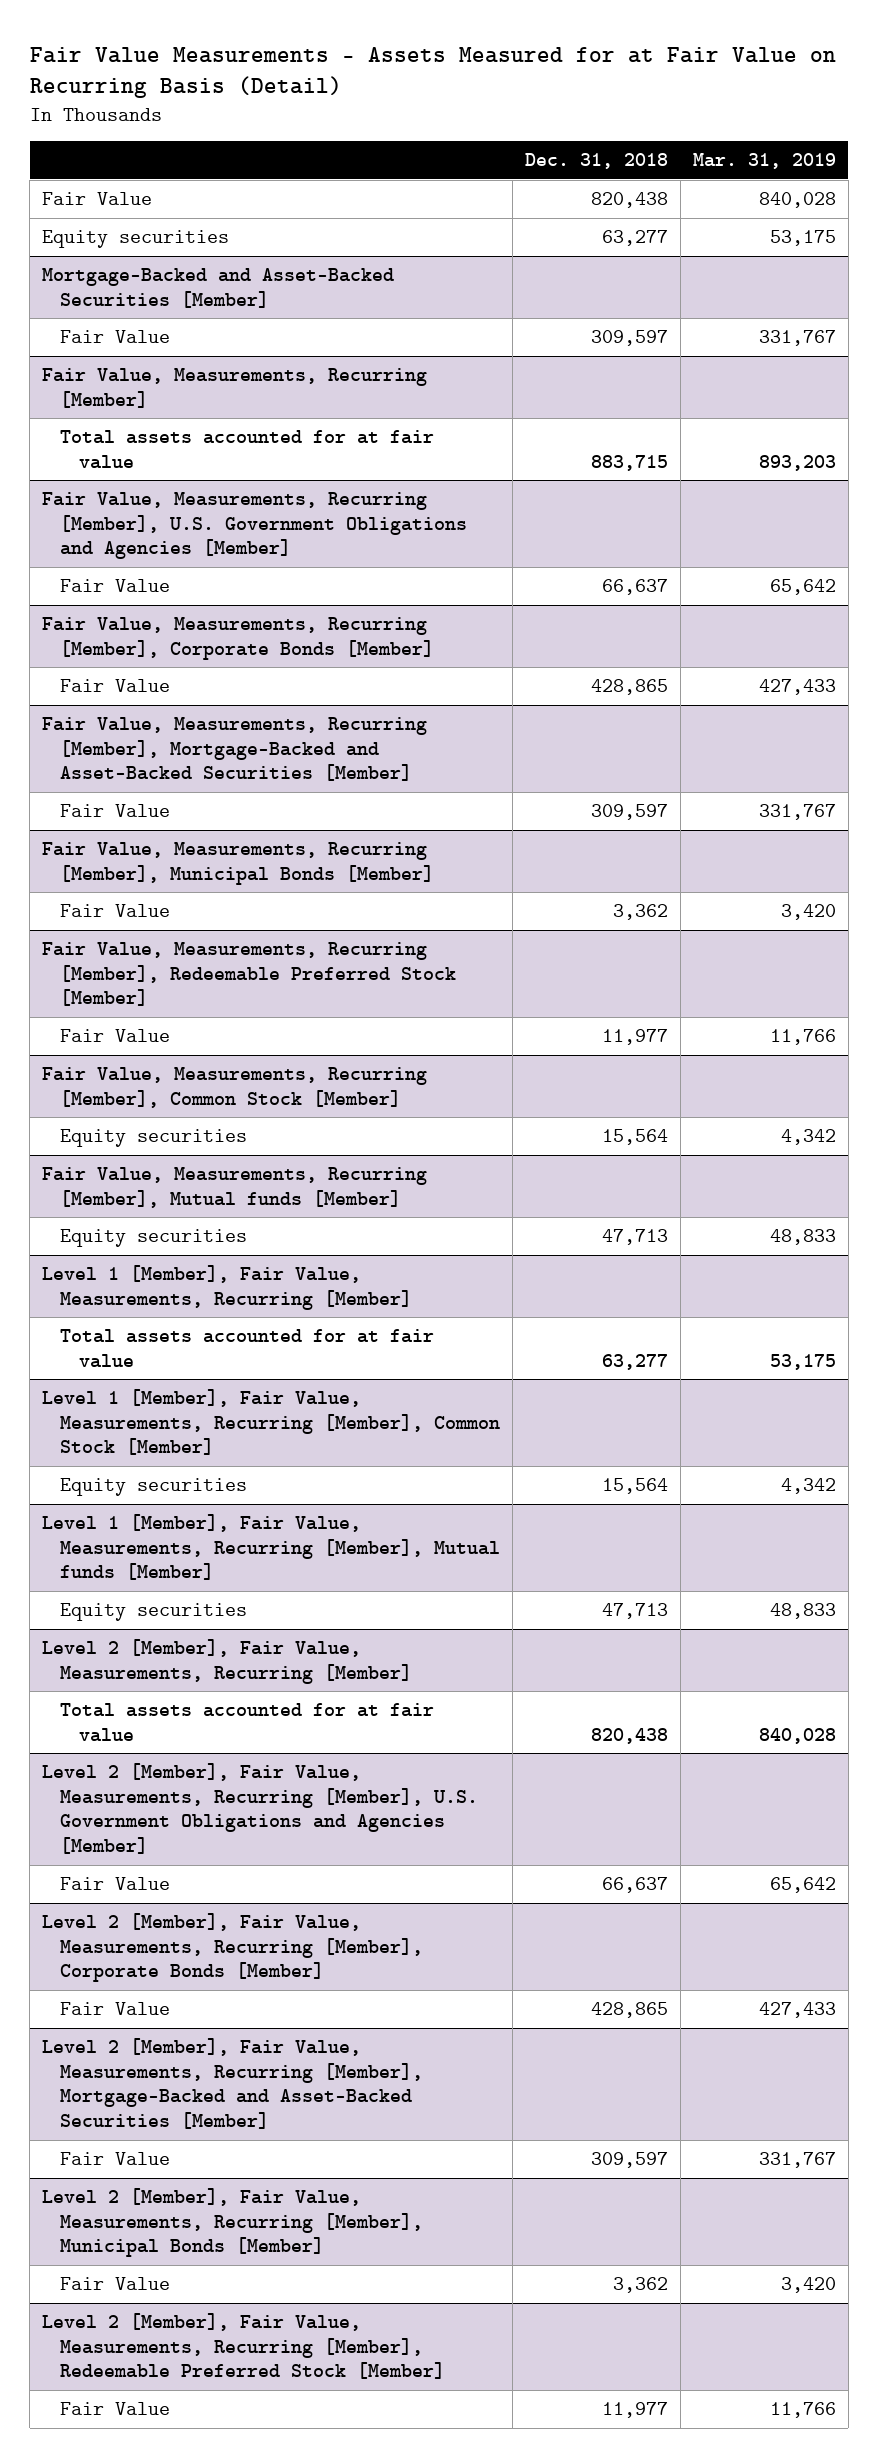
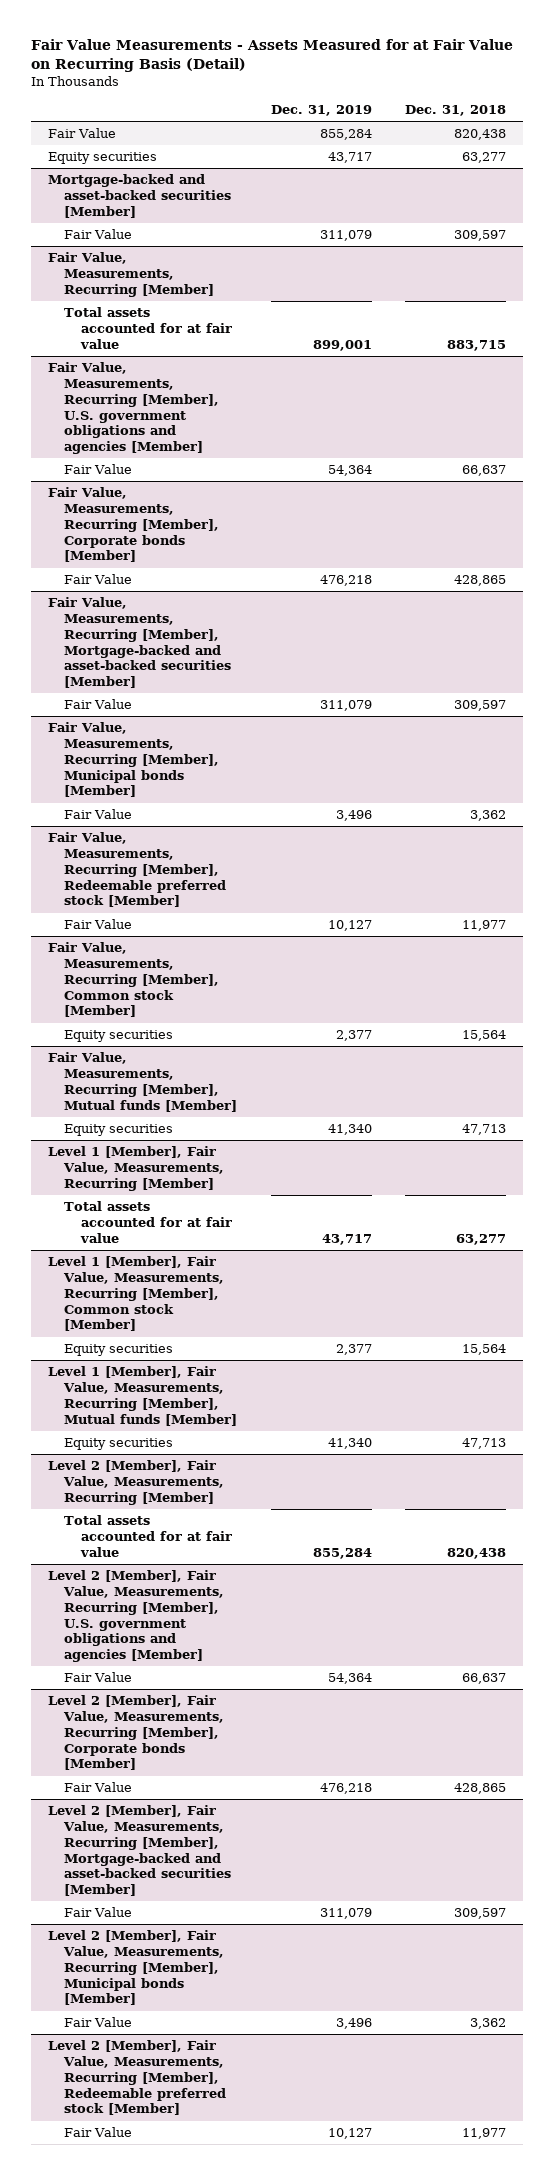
[692,153,836,170] Mar. 31, 2019 -> none
none -> [270,105,372,117] Dec. 31, 2019
[42,268,395,308] Mortgage-Backed and Asset-Backed Securities [Member] -> [47,174,232,218] Mortgage-backed and asset-backed securities [Member]
[42,492,468,560] Fair Value, Measurements, Recurring [Member], U.S. Government Obligations and Agencies [Member] -> [47,362,220,455] Fair Value, Measurements, Recurring [Member], U.S. government obligations and agencies [Member]
[42,617,435,660] Fair Value, Measurements, Recurring [Member], Corporate Bonds [Member] -> [47,487,220,563] Fair Value, Measurements, Recurring [Member], Corporate bonds [Member]
[42,717,428,782] Fair Value, Measurements, Recurring [Member], Mortgage-Backed and Asset-Backed Securities [Member] -> [47,597,232,689] Fair Value, Measurements, Recurring [Member], Mortgage-backed and asset-backed securities [Member]
[42,842,435,885] Fair Value, Measurements, Recurring [Member], Municipal Bonds [Member] -> [47,722,220,798] Fair Value, Measurements, Recurring [Member], Municipal bonds [Member]
[42,942,457,1007] Fair Value, Measurements, Recurring [Member], Redeemable Preferred Stock [Member] -> [47,832,227,908] Fair Value, Measurements, Recurring [Member], Redeemable preferred stock [Member]
[42,1067,428,1108] Fair Value, Measurements, Recurring [Member], Common Stock [Member] -> [47,942,220,1018] Fair Value, Measurements, Recurring [Member], Common stock [Member]
[42,1389,501,1456] Level 1 [Member], Fair Value, Measurements, Recurring [Member], Common Stock [Member] -> [47,1256,225,1332] Level 1 [Member], Fair Value, Measurements, Recurring [Member], Common stock [Member]
[42,1763,479,1855] Level 2 [Member], Fair Value, Measurements, Recurring [Member], U.S. Government Obligations and Agencies [Member] -> [47,1570,225,1663] Level 2 [Member], Fair Value, Measurements, Recurring [Member], U.S. government obligations and agencies [Member]
[42,1913,424,1983] Level 2 [Member], Fair Value, Measurements, Recurring [Member], Corporate Bonds [Member] -> [47,1695,225,1771] Level 2 [Member], Fair Value, Measurements, Recurring [Member], Corporate bonds [Member]
[42,2038,424,2130] Level 2 [Member], Fair Value, Measurements, Recurring [Member], Mortgage-Backed and Asset-Backed Securities [Member] -> [47,1805,232,1897] Level 2 [Member], Fair Value, Measurements, Recurring [Member], Mortgage-backed and asset-backed securities [Member]
[42,2188,424,2258] Level 2 [Member], Fair Value, Measurements, Recurring [Member], Municipal Bonds [Member] -> [47,1930,225,2006] Level 2 [Member], Fair Value, Measurements, Recurring [Member], Municipal bonds [Member]
[42,2313,446,2380] Level 2 [Member], Fair Value, Measurements, Recurring [Member], Redeemable Preferred Stock [Member] -> [47,2040,227,2116] Level 2 [Member], Fair Value, Measurements, Recurring [Member], Redeemable preferred stock [Member]

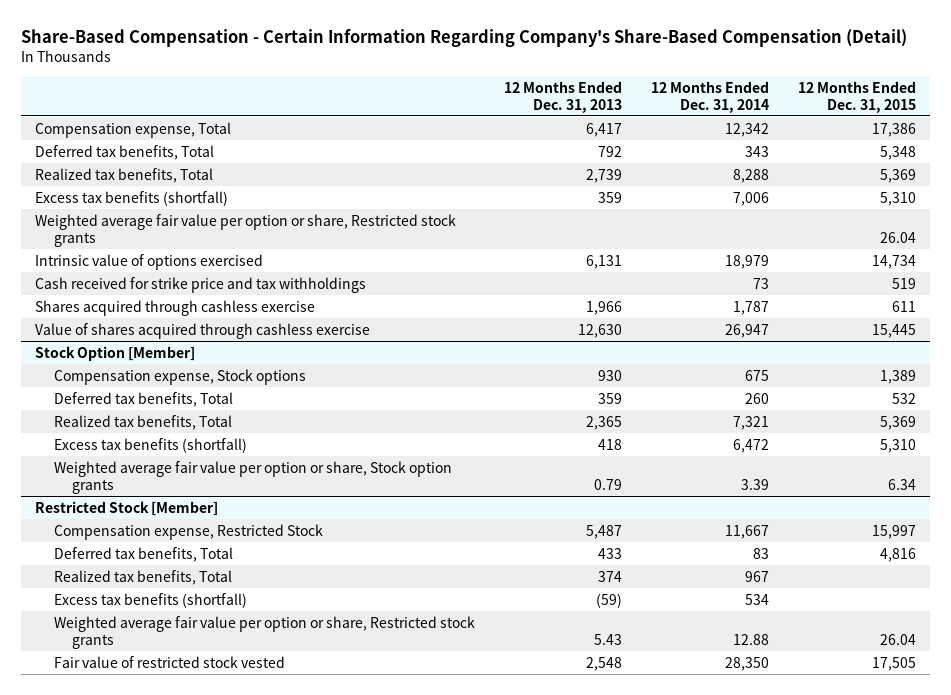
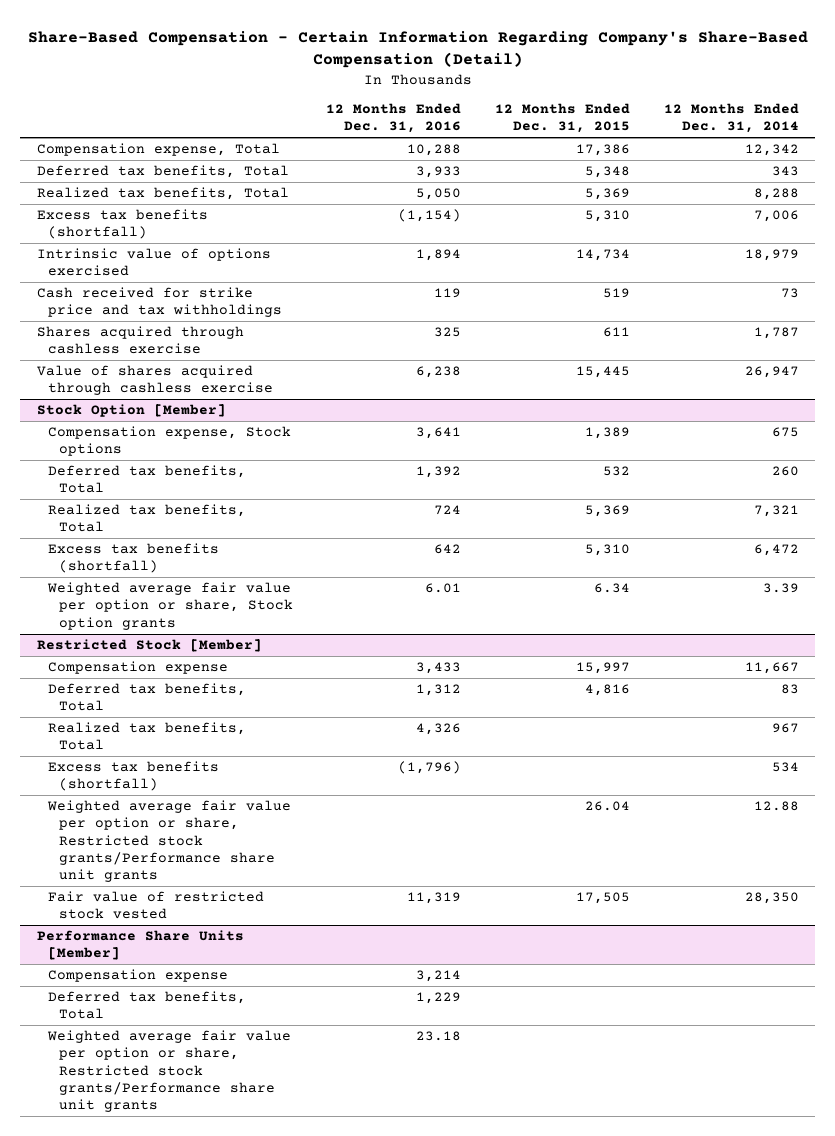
[503,80,622,113] 12 Months Ended Dec. 31, 2013 -> none
none -> [326,103,462,134] 12 Months Ended Dec. 31, 2016
[35,213,457,247] Weighted average fair value per option or share, Restricted stock grants -> none
[53,523,323,540] Compensation expense, Restricted Stock -> [47,661,228,675] Compensation expense
[53,615,475,649] Weighted average fair value per option or share, Restricted stock grants -> [46,800,291,882] Weighted average fair value per option or share, Restricted stock grants/Performance share unit grants
none -> [36,930,244,961] Performance Share Units [Member]
none -> [47,969,228,983] Compensation expense
none -> [47,991,246,1020] Deferred tax benefits, Total
none -> [46,1030,291,1112] Weighted average fair value per option or share, Restricted stock grants/Performance share unit grants

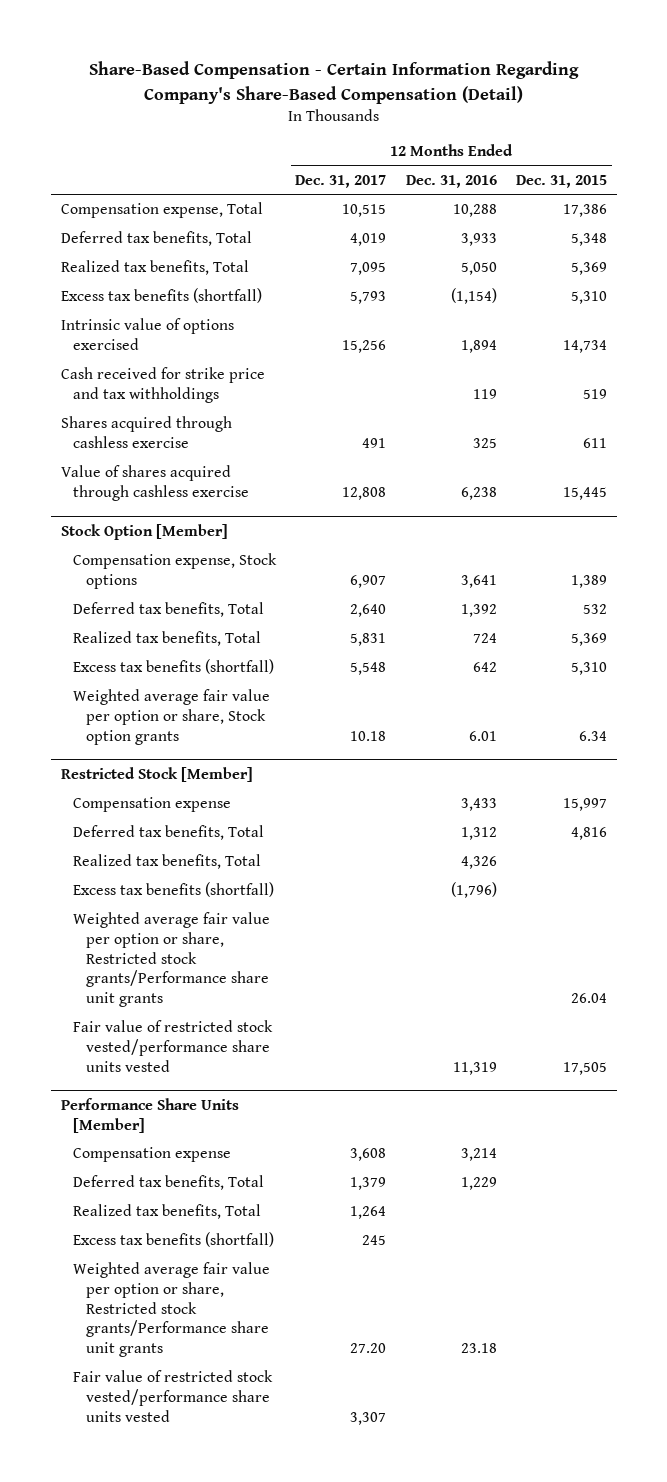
[663,103,799,134] 12 Months Ended Dec. 31, 2014 -> none
none -> [295,174,387,188] Dec. 31, 2017
[47,891,264,920] Fair value of restricted stock vested -> [73,1020,274,1072] Fair value of restricted stock vested/performance share units vested
none -> [73,1204,262,1220] Realized tax benefits, Total
none -> [73,1232,275,1248] Excess tax benefits (shortfall)
none -> [73,1370,274,1422] Fair value of restricted stock vested/performance share units vested

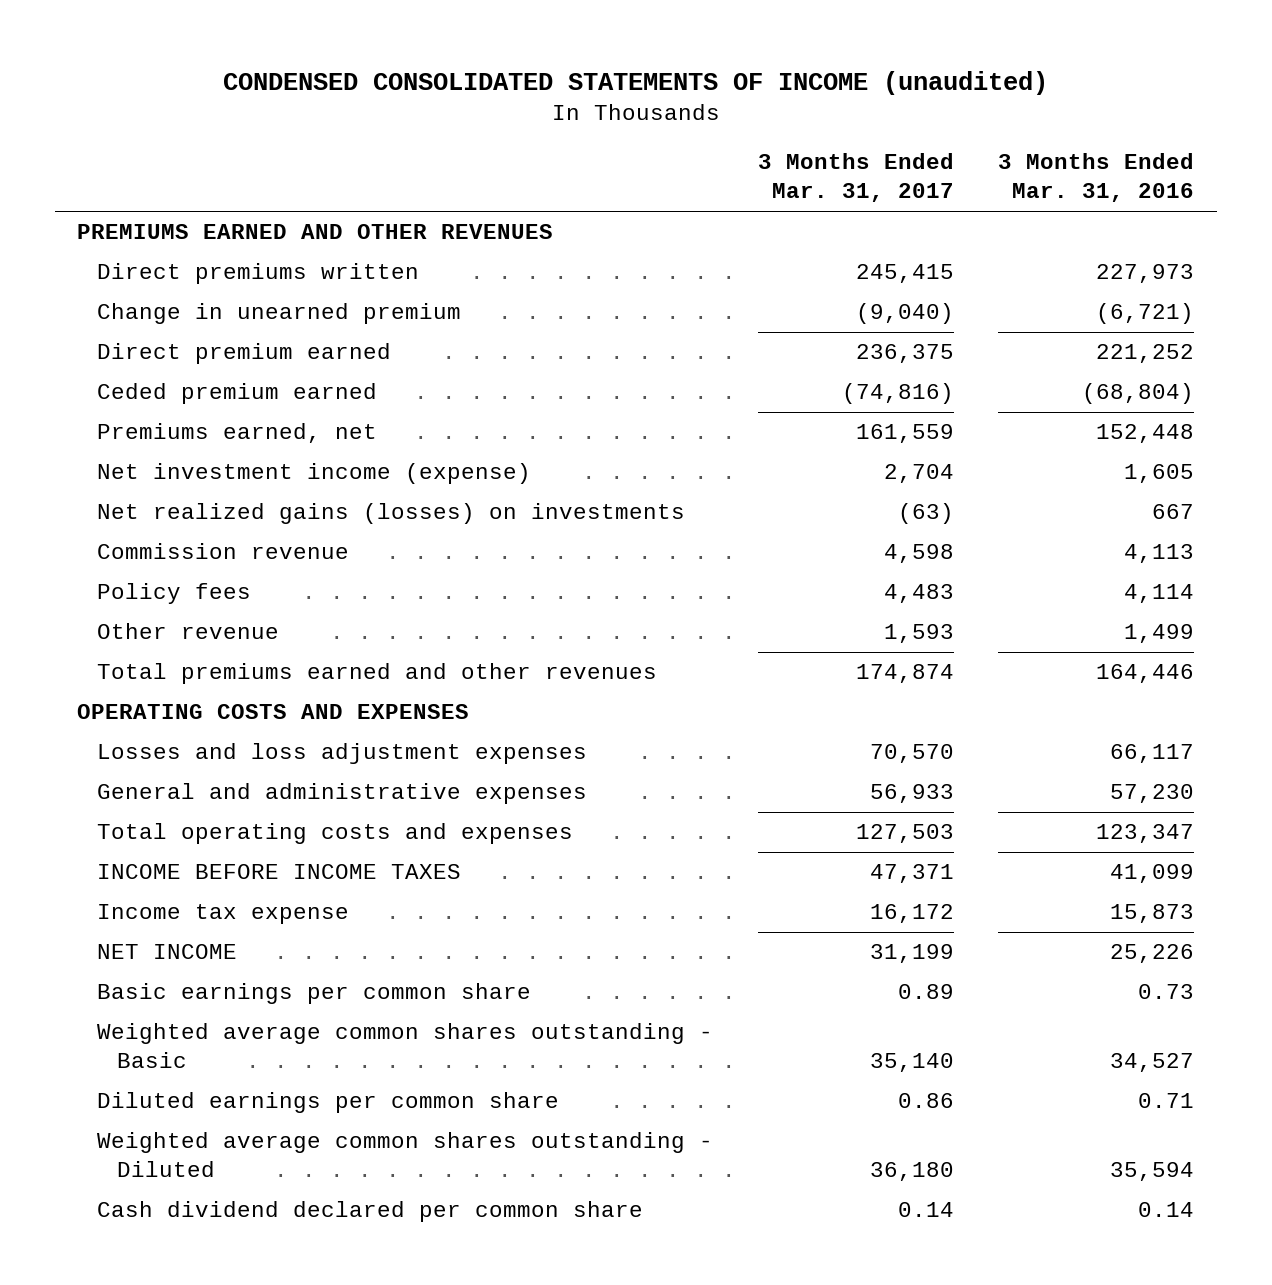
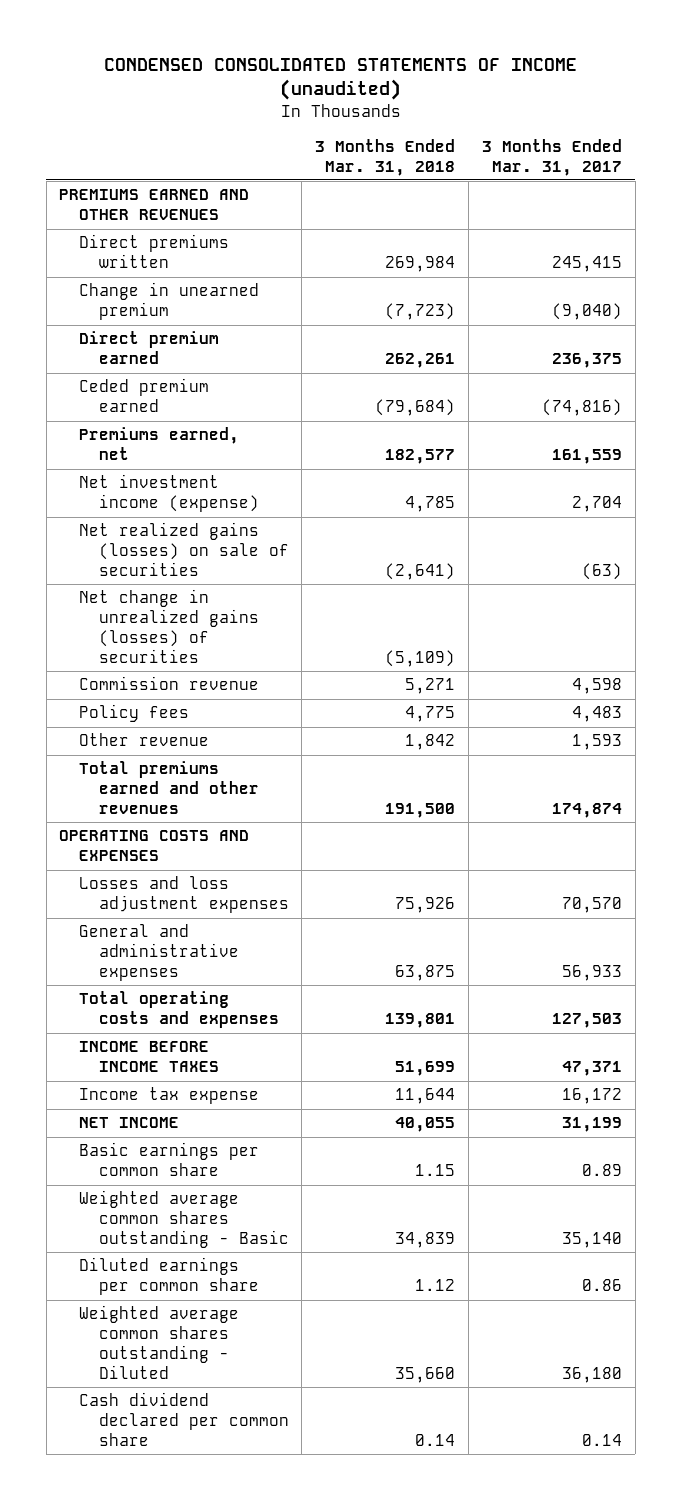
[998,153,1195,203] 3 Months Ended Mar. 31, 2016 -> none
none -> [315,138,456,176] 3 Months Ended Mar. 31, 2018
[97,503,686,525] Net realized gains (losses) on investments -> [78,522,289,576] Net realized gains (losses) on sale of securities
none -> [78,589,259,663] Net change in unrealized gains (losses) of securities

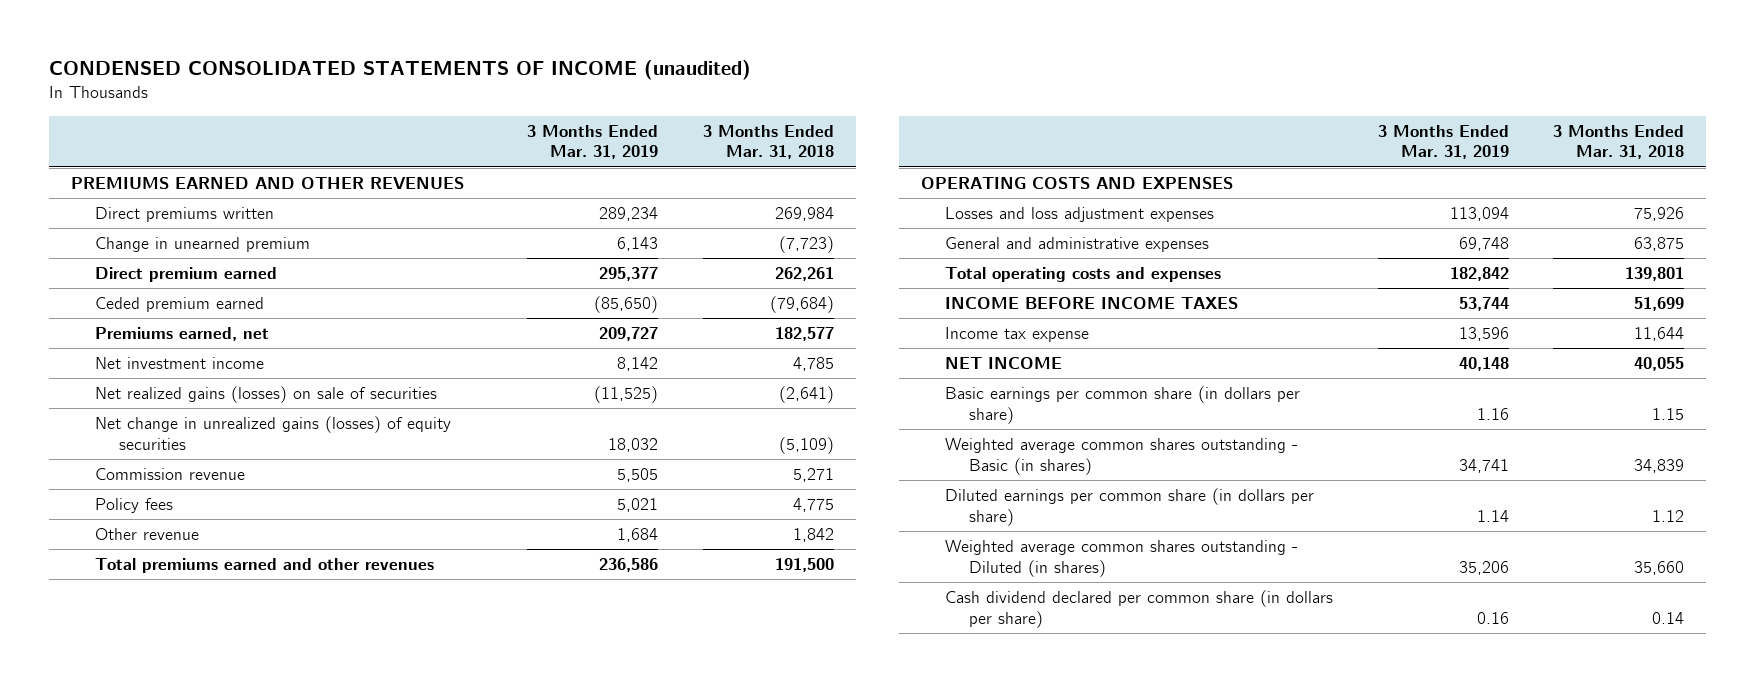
[481,138,622,176] 3 Months Ended Mar. 31, 2017 -> none
none -> [527,124,659,160] 3 Months Ended Mar. 31, 2019
[78,474,259,513] Net investment income (expense) -> [95,357,265,370] Net investment income
[78,589,259,663] Net change in unrealized gains (losses) of securities -> [95,416,452,450] Net change in unrealized gains (losses) of equity securities
[78,1142,259,1177] Basic earnings per common share -> [945,386,1301,424] Basic earnings per common share (in dollars per share)
[78,1190,289,1248] Weighted average common shares outstanding - Basic -> [945,438,1299,475] Weighted average common shares outstanding - Basic (in shares)
[78,1257,259,1296] Diluted earnings per common share -> [945,488,1315,526] Diluted earnings per common share (in dollars per share)
[78,1305,239,1379] Weighted average common shares outstanding - Diluted -> [945,540,1299,577] Weighted average common shares outstanding - Diluted (in shares)
[78,1392,289,1446] Cash dividend declared per common share -> [945,590,1334,628] Cash dividend declared per common share (in dollars per share)

